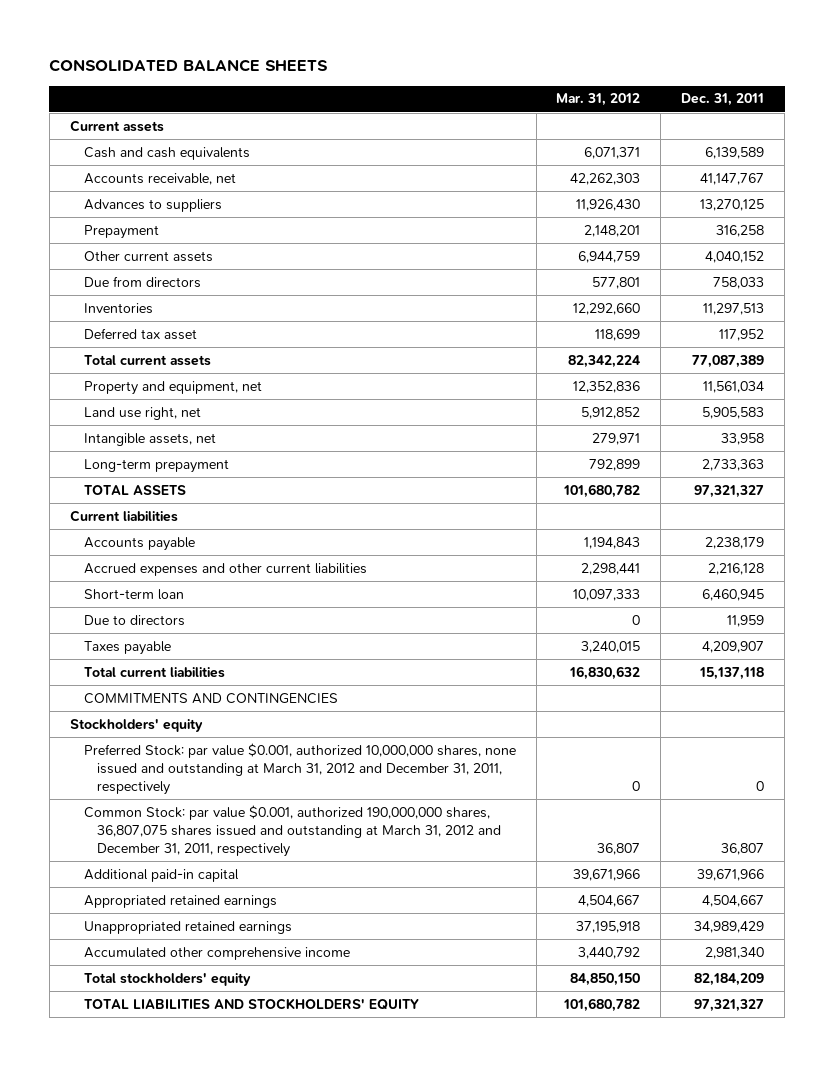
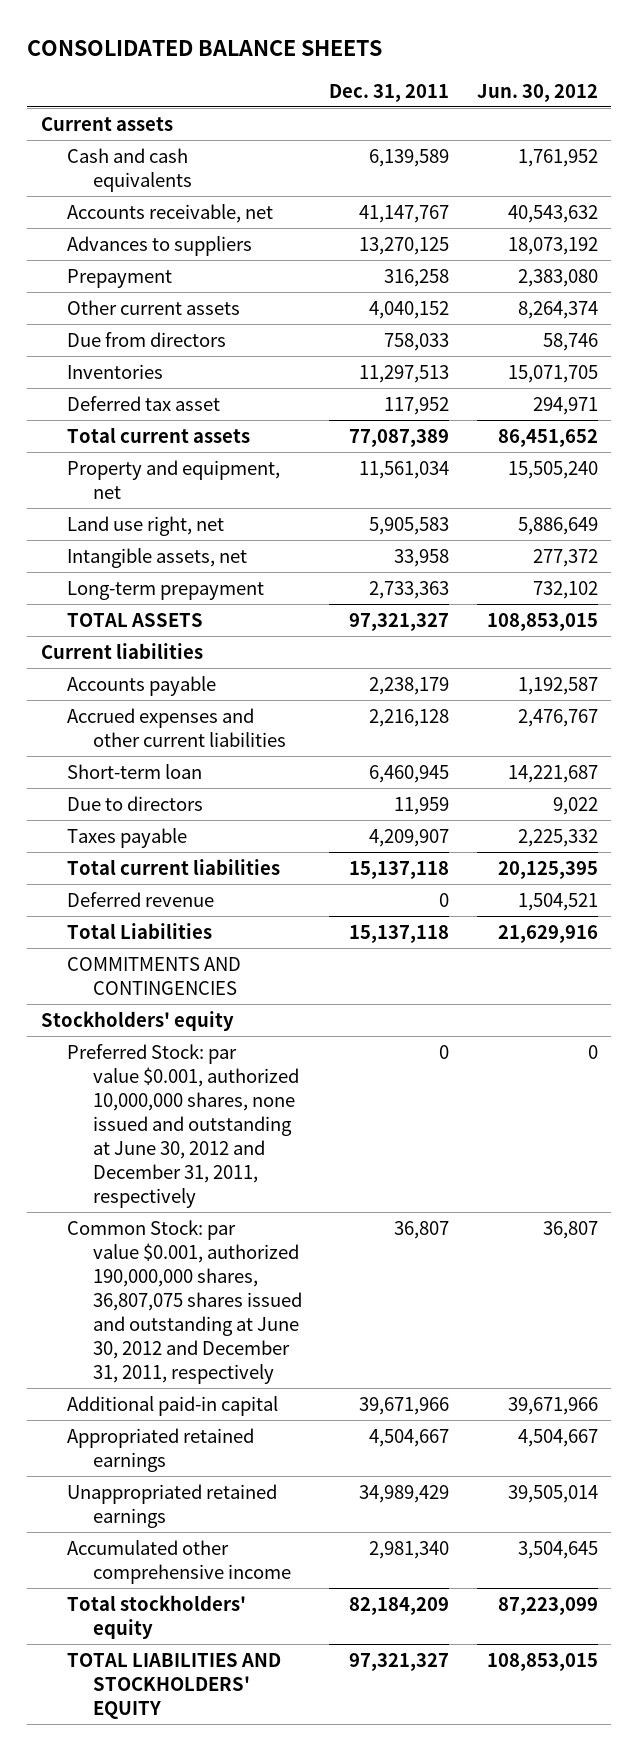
[556,93,641,107] Mar. 31, 2012 -> none
none -> [476,83,598,102] Jun. 30, 2012
none -> [66,891,214,907] Deferred revenue
none -> [66,922,212,939] Total Liabilities
[83,742,516,796] Preferred Stock: par value $0.001, authorized 10,000,000 shares, none issued and outstanding at March 31, 2012 and December 31, 2011, respectively -> [66,1043,299,1208] Preferred Stock: par value $0.001, authorized 10,000,000 shares, none issued and outstanding at June 30, 2012 and December 31, 2011, respectively
[83,804,502,858] Common Stock: par value $0.001, authorized 190,000,000 shares, 36,807,075 shares issued and outstanding at March 31, 2012 and December 31, 2011, respectively -> [66,1219,302,1384] Common Stock: par value $0.001, authorized 190,000,000 shares, 36,807,075 shares issued and outstanding at June 30, 2012 and December 31, 2011, respectively

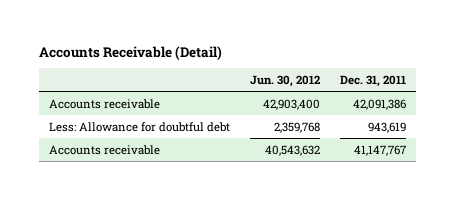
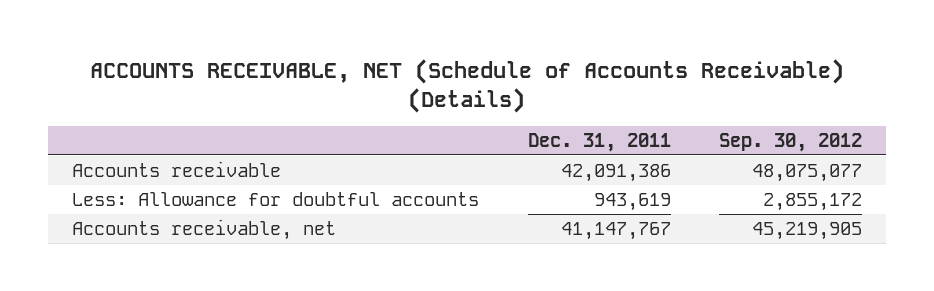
[38,45,222,60] Accounts Receivable (Detail) -> [90,58,845,113] ACCOUNTS RECEIVABLE, NET (Schedule of Accounts Receivable) (Details)
[250,75,321,88] Jun. 30, 2012 -> none
none -> [718,132,862,152] Sep. 30, 2012
[48,121,230,132] Less: Allowance for doubtful debt -> [72,192,480,207] Less: Allowance for doubtful accounts
[48,144,160,155] Accounts receivable -> [72,219,337,241] Accounts receivable, net

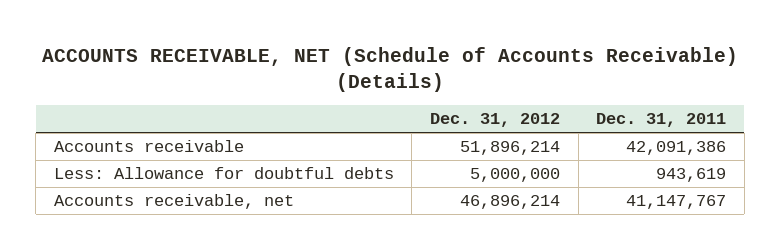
[718,132,862,152] Sep. 30, 2012 -> none
none -> [429,113,560,128] Dec. 31, 2012
[72,192,480,207] Less: Allowance for doubtful accounts -> [53,167,394,180] Less: Allowance for doubtful debts

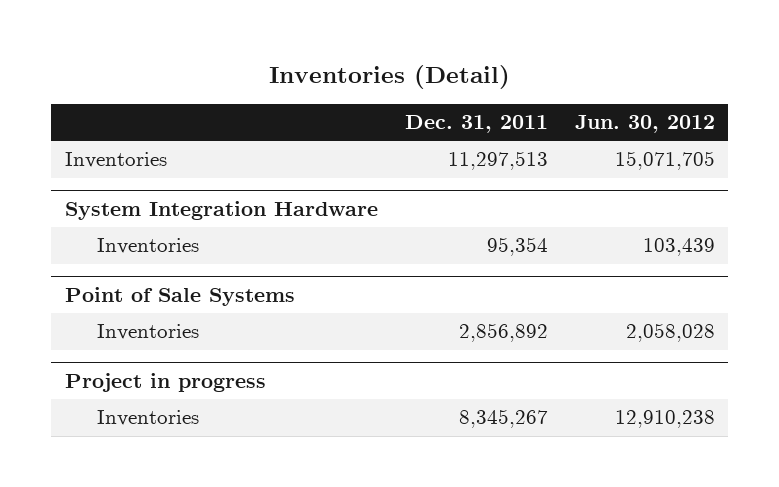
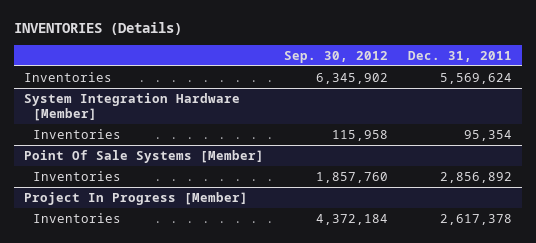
[268,65,510,90] Inventories (Detail) -> [13,21,182,35] INVENTORIES (Details)
[574,115,715,134] Jun. 30, 2012 -> none
none -> [283,50,388,63] Sep. 30, 2012
[447,151,548,171] 11,297,513 -> [440,72,513,84] 5,569,624
[64,200,378,220] System Integration Hardware -> [23,92,240,122] System Integration Hardware [Member]
[64,286,295,306] Point of Sale Systems -> [23,149,264,163] Point Of Sale Systems [Member]
[64,372,266,392] Project in progress -> [23,191,248,205] Project In Progress [Member]
[458,409,548,429] 8,345,267 -> [440,213,513,225] 2,617,378

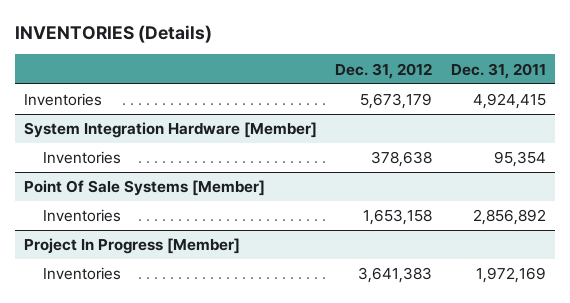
[283,50,388,63] Sep. 30, 2012 -> none
none -> [335,62,433,79] Dec. 31, 2012
[440,72,513,84] 5,569,624 -> [472,93,546,110] 4,924,415
[440,213,513,225] 2,617,378 -> [475,267,546,284] 1,972,169

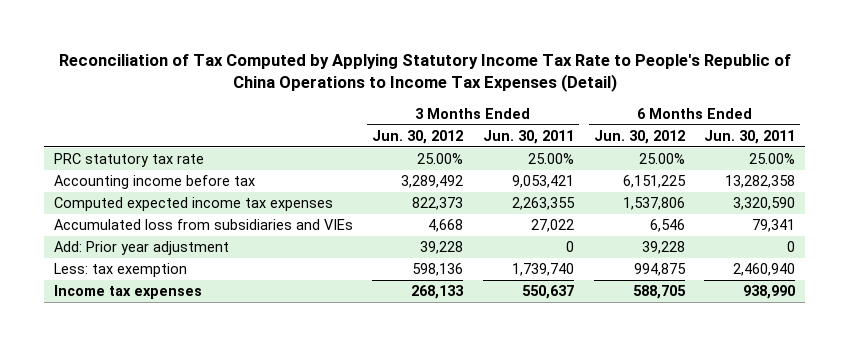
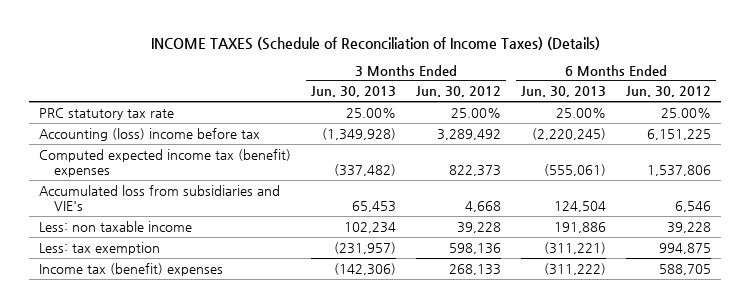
[58,53,791,93] Reconciliation of Tax Computed by Applying Statutory Income Tax Rate to People's Republic of China Operations to Income Tax Expenses (Detail) -> [150,36,600,50] INCOME TAXES (Schedule of Reconciliation of Income Taxes) (Details)
[483,129,575,144] Jun. 30, 2011 -> none
[704,129,796,144] Jun. 30, 2011 -> none
none -> [310,86,396,98] Jun. 30, 2013
none -> [521,86,607,98] Jun. 30, 2013
[53,175,255,190] Accounting income before tax -> [38,127,260,141] Accounting (loss) income before tax
[53,197,333,212] Computed expected income tax expenses -> [38,148,291,177] Computed expected income tax (benefit) expenses
[53,219,353,231] Accumulated loss from subsidiaries and VIEs -> [38,184,280,211] Accumulated loss from subsidiaries and VIE's
[53,241,229,256] Add: Prior year adjustment -> [38,220,192,232] Less: non taxable income
[53,285,202,300] Income tax expenses -> [38,262,223,276] Income tax (benefit) expenses

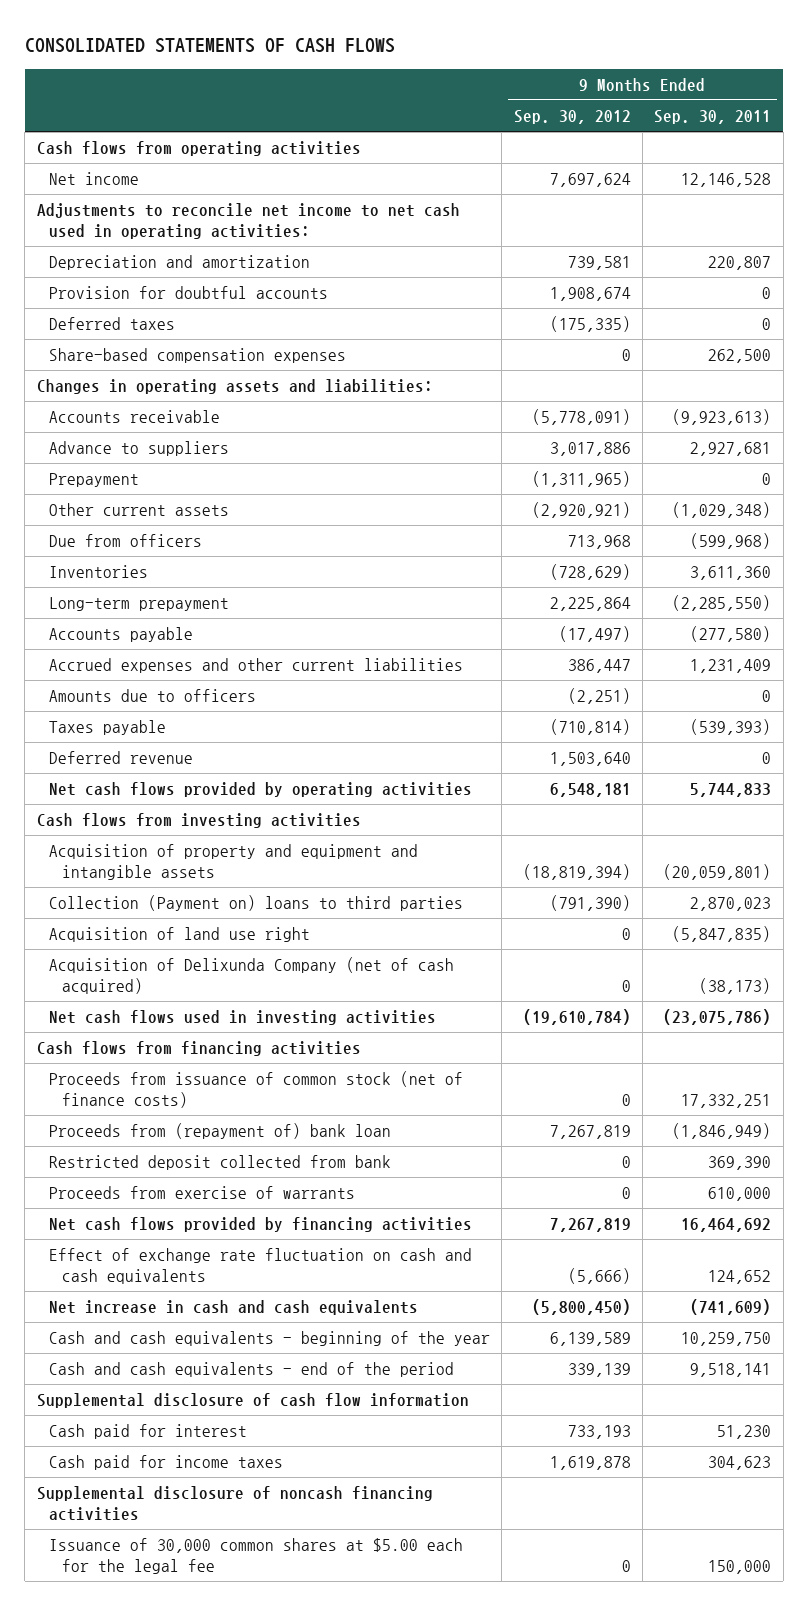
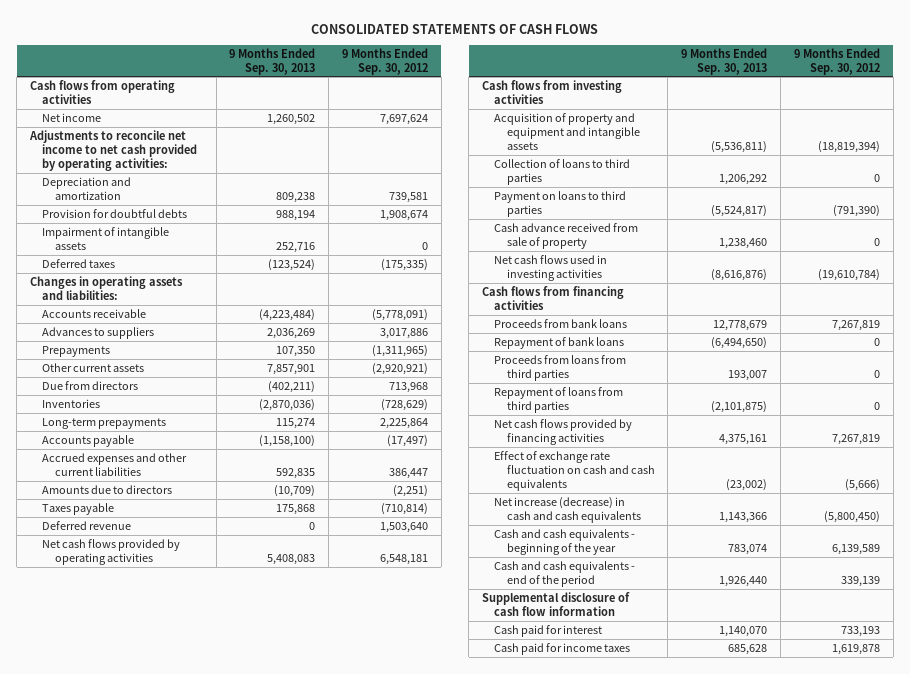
[654,110,772,125] Sep. 30, 2011 -> none
none -> [229,47,316,75] 9 Months Ended Sep. 30, 2013
[36,203,460,240] Adjustments to reconcile net income to net cash used in operating activities: -> [29,129,198,172] Adjustments to reconcile net income to net cash provided by operating activities:
[49,286,329,300] Provision for doubtful accounts -> [42,208,188,218] Provision for doubtful debts
none -> [42,226,170,250] Impairment of intangible assets
[49,348,347,364] Share-based compensation expenses -> none
[49,441,230,457] Advance to suppliers -> [42,326,155,339] Advances to suppliers
[49,473,140,488] Prepayment -> [42,345,111,357] Prepayments
[49,534,203,548] Due from officers -> [42,380,139,390] Due from directors
[49,597,230,612] Long-term prepayment -> [42,417,167,429] Long-term prepayments
[49,689,257,703] Amounts due to officers -> [42,484,173,494] Amounts due to directors
[49,927,311,943] Acquisition of land use right -> none
[49,957,455,995] Acquisition of Delixunda Company (net of cash acquired) -> none
[49,895,464,912] Collection (Payment on) loans to third parties -> [494,158,631,185] Collection of loans to third parties
[549,895,631,912] (791,390) -> [873,173,880,182] 0
none -> [494,190,627,217] Payment on loans to third parties
none -> [494,222,639,249] Cash advance received from sale of property
[49,1071,464,1109] Proceeds from issuance of common stock (net of finance costs) -> none
[49,1155,392,1171] Restricted deposit collected from bank -> none
[49,1186,356,1200] Proceeds from exercise of warrants -> none
[49,1123,392,1140] Proceeds from (repayment of) bank loan -> [494,318,628,328] Proceeds from bank loans
none -> [494,336,625,349] Repayment of bank loans
none -> [494,354,627,381] Proceeds from loans from third parties
none -> [494,386,624,413] Repayment of loans from third parties
[49,1300,419,1316] Net increase in cash and cash equivalents -> [494,496,641,523] Net increase (decrease) in cash and cash equivalents
[36,1486,433,1522] Supplemental disclosure of noncash financing activities -> none
[49,1538,464,1575] Issuance of 30,000 common shares at $5.00 each for the legal fee -> none

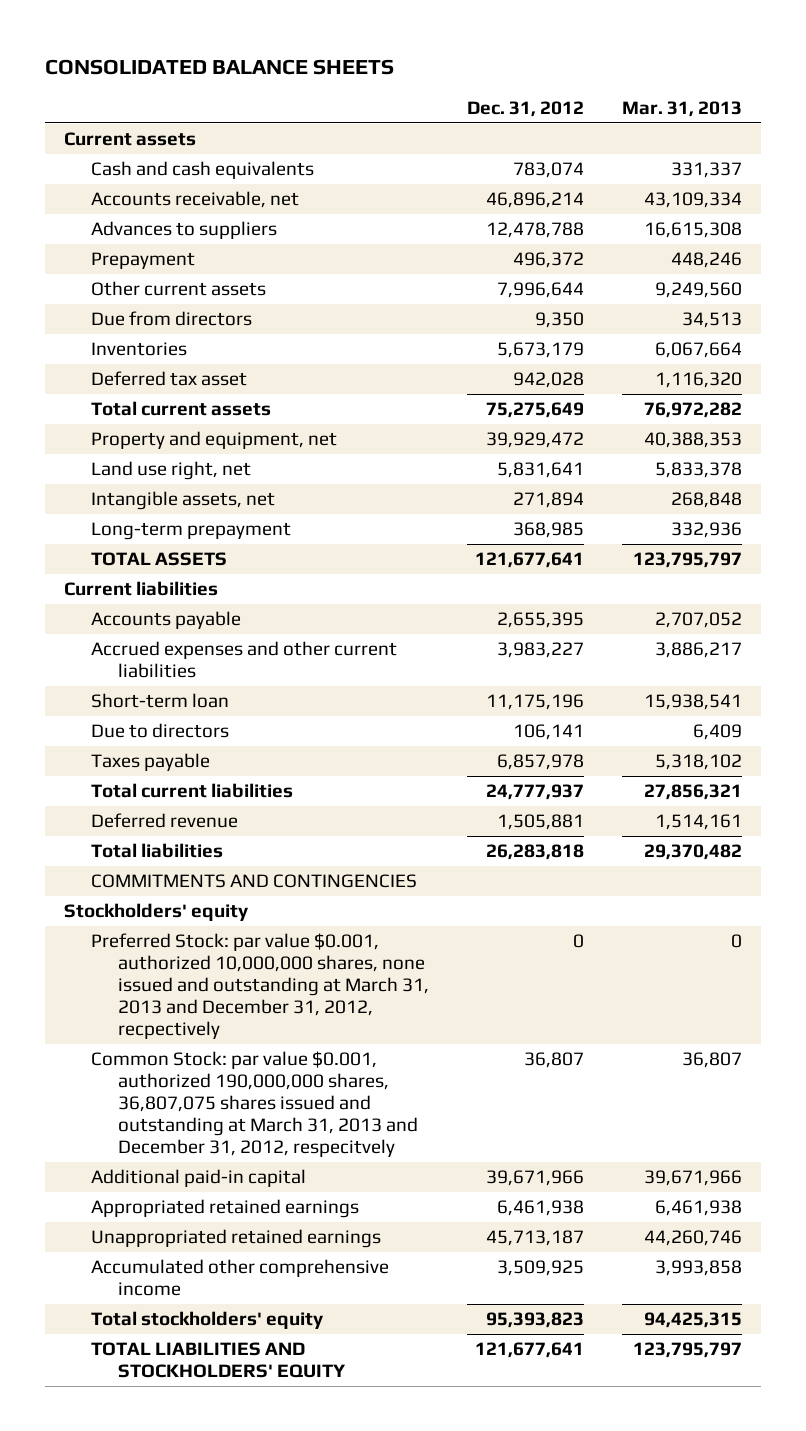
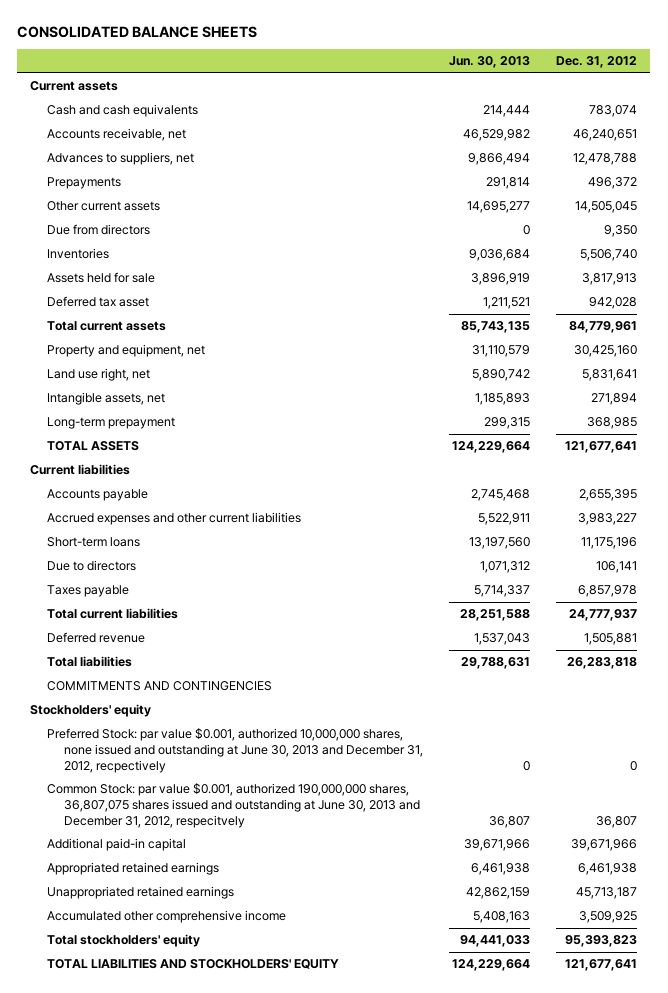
[622,101,743,118] Mar. 31, 2013 -> none
none -> [448,56,530,69] Jun. 30, 2013
[486,192,585,209] 46,896,214 -> [573,129,638,142] 46,240,651
[90,221,277,240] Advances to suppliers -> [47,152,195,166] Advances to suppliers, net
[90,252,195,270] Prepayment -> [47,177,122,190] Prepayments
[497,282,585,299] 7,996,644 -> [575,201,638,214] 14,505,045
[497,342,585,359] 5,673,179 -> [580,249,638,262] 5,506,740
none -> [47,272,156,284] Assets held for sale
[486,402,585,419] 75,275,649 -> [569,321,638,334] 84,779,961
[486,432,585,449] 39,929,472 -> [574,345,638,358] 30,425,160
[90,693,229,709] Short-term loan -> [47,537,141,548] Short-term loans
[90,933,430,1040] Preferred Stock: par value $0.001, authorized 10,000,000 shares, none issued and outstanding at March 31, 2013 and December 31, 2012, recpectively -> [47,728,423,773] Preferred Stock: par value $0.001, authorized 10,000,000 shares, none issued and outstanding at June 30, 2013 and December 31, 2012, recpectively
[90,1051,419,1158] Common Stock: par value $0.001, authorized 190,000,000 shares, 36,807,075 shares issued and outstanding at March 31, 2013 and December 31, 2012, respecitvely -> [47,783,420,828] Common Stock: par value $0.001, authorized 190,000,000 shares, 36,807,075 shares issued and outstanding at June 30, 2013 and December 31, 2012, respecitvely

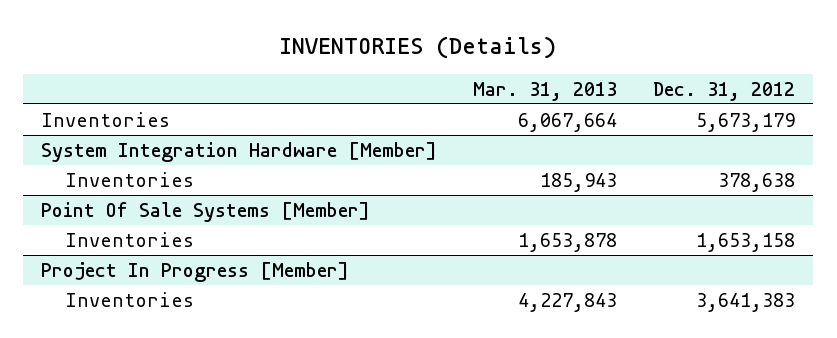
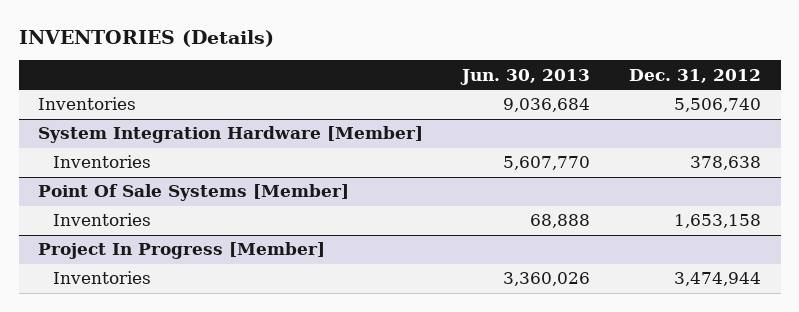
[473,81,618,101] Mar. 31, 2013 -> none
none -> [460,68,591,85] Jun. 30, 2013
[696,112,796,132] 5,673,179 -> [674,98,762,113] 5,506,740
[696,292,796,312] 3,641,383 -> [674,272,762,287] 3,474,944

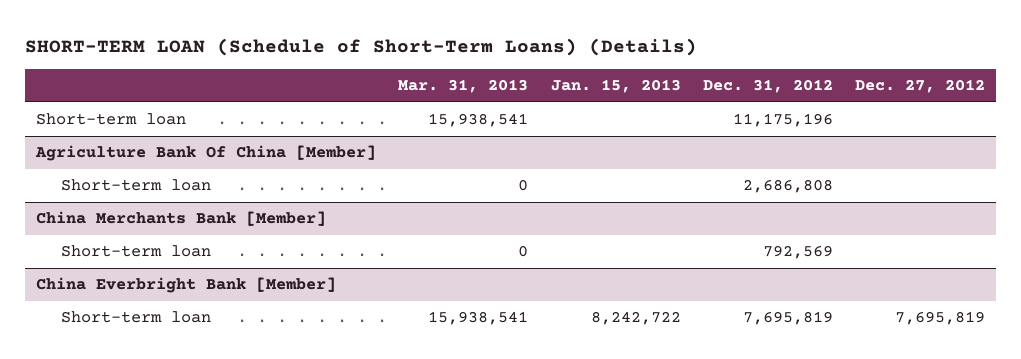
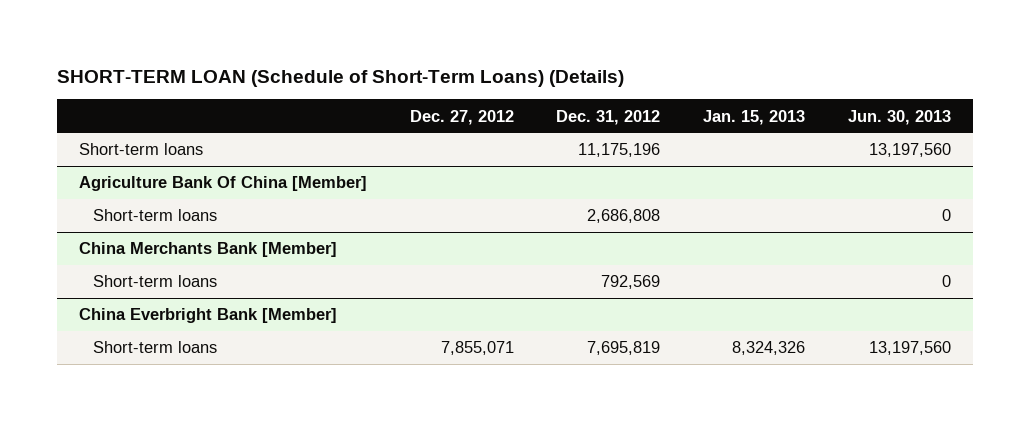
[398,79,529,94] Mar. 31, 2013 -> none
none -> [848,109,952,125] Jun. 30, 2013
[36,113,187,126] Short-term loan -> [78,143,203,156] Short-term loans
[60,179,211,192] Short-term loan -> [92,209,217,222] Short-term loans
[60,245,211,258] Short-term loan -> [92,275,217,288] Short-term loans
[60,311,211,324] Short-term loan -> [92,341,217,354] Short-term loans
[590,311,681,326] 8,242,722 -> [732,341,806,356] 8,324,326
[894,311,985,326] 7,695,819 -> [440,341,514,356] 7,855,071

